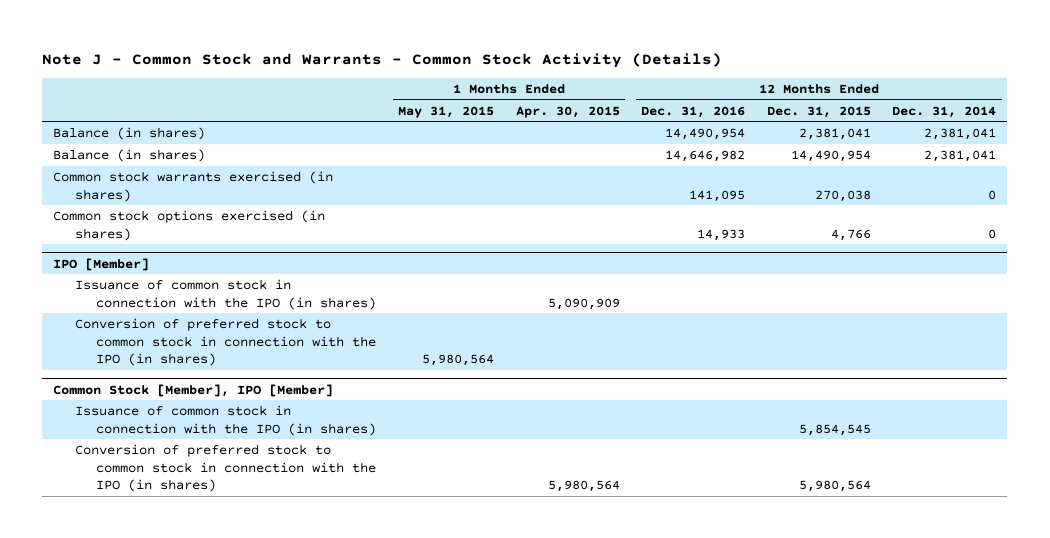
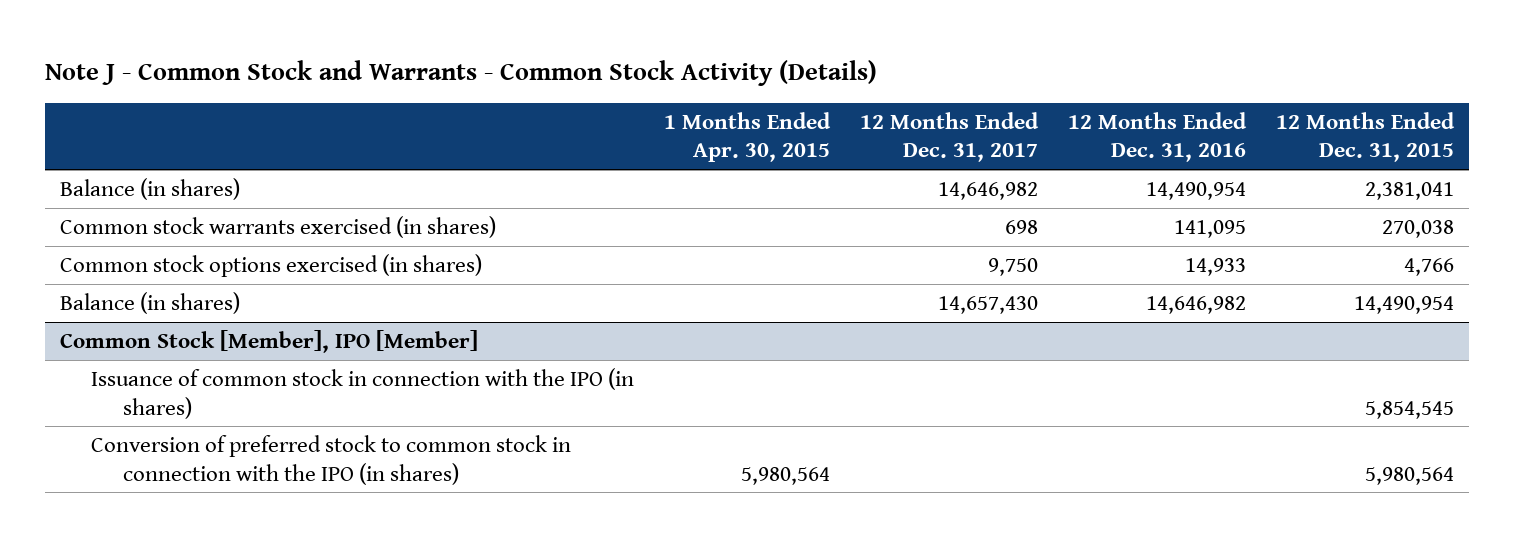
[398,105,495,118] May 31, 2015 -> none
[892,105,997,118] Dec. 31, 2014 -> none
none -> [860,111,1040,163] 12 Months Ended Dec. 31, 2017
[53,257,150,271] IPO [Member] -> none
[74,278,377,310] Issuance of common stock in connection with the IPO (in shares) -> none
[74,317,377,367] Conversion of preferred stock to common stock in connection with the IPO (in shares) -> none
[53,148,206,162] Balance (in shares) -> [59,291,240,314] Balance (in shares)

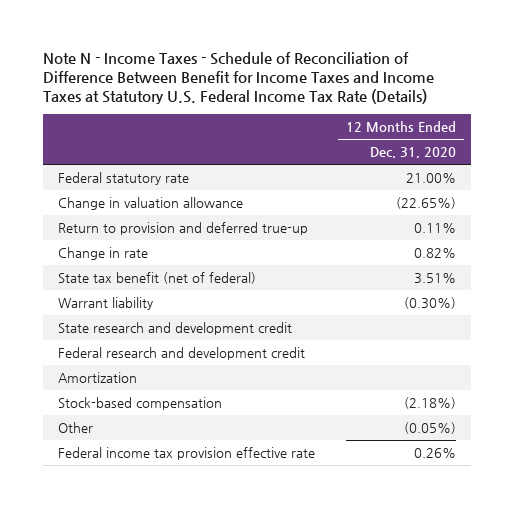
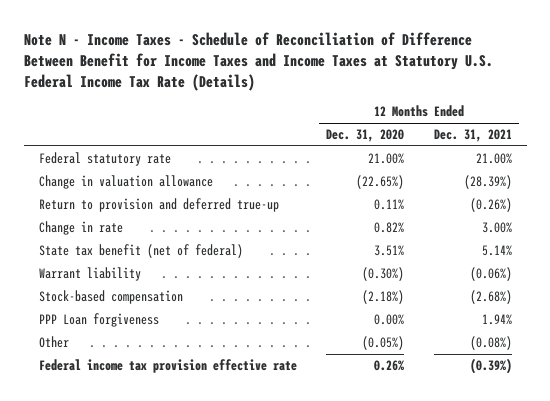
none -> [433,129,512,143] Dec. 31, 2021
[58,321,293,335] State research and development credit -> none
[58,346,306,360] Federal research and development credit -> none
[58,371,138,383] Amortization -> none
none -> [38,313,159,328] PPP Loan forgiveness

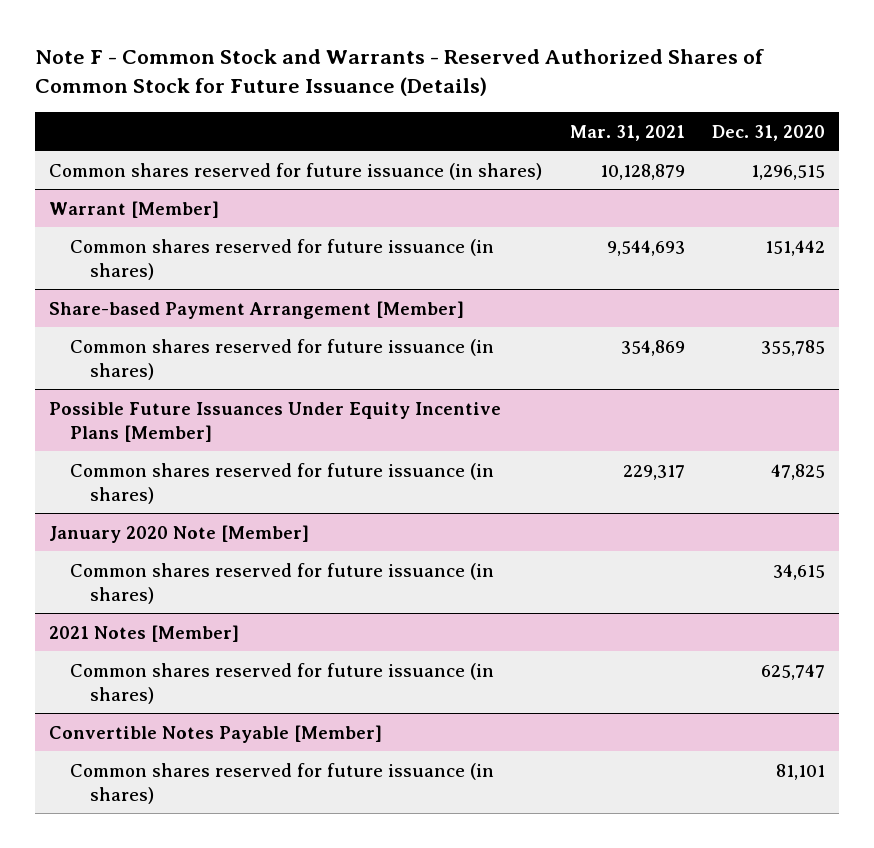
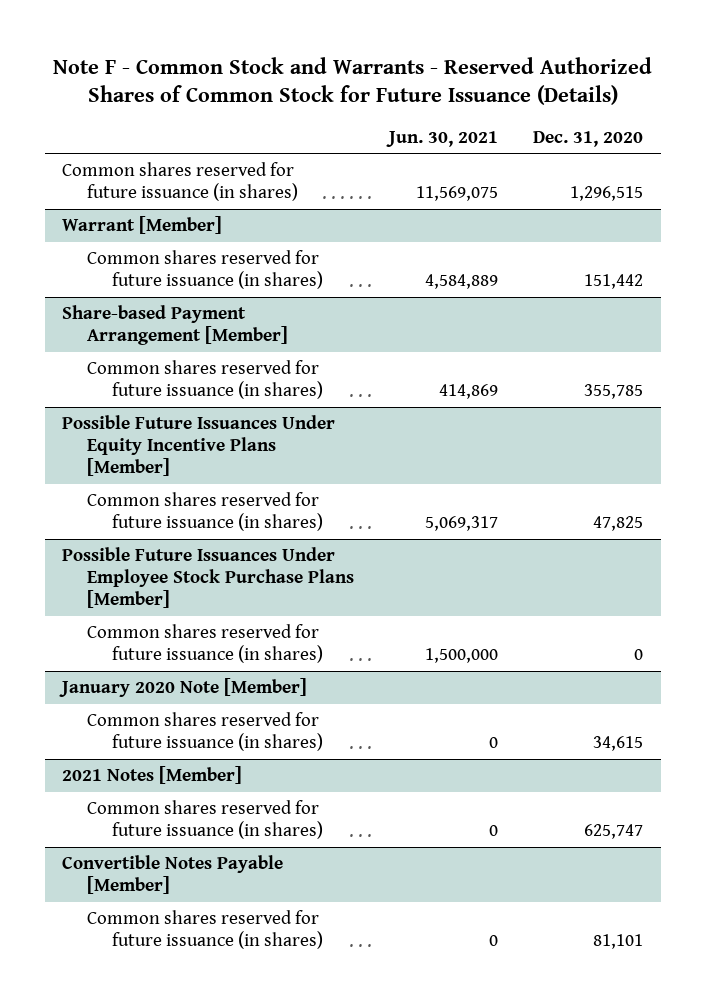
[569,124,685,141] Mar. 31, 2021 -> none
none -> [386,130,499,147] Jun. 30, 2021
none -> [62,547,355,609] Possible Future Issuances Under Employee Stock Purchase Plans [Member]
none -> [87,624,323,664] Common shares reserved for future issuance (in shares)

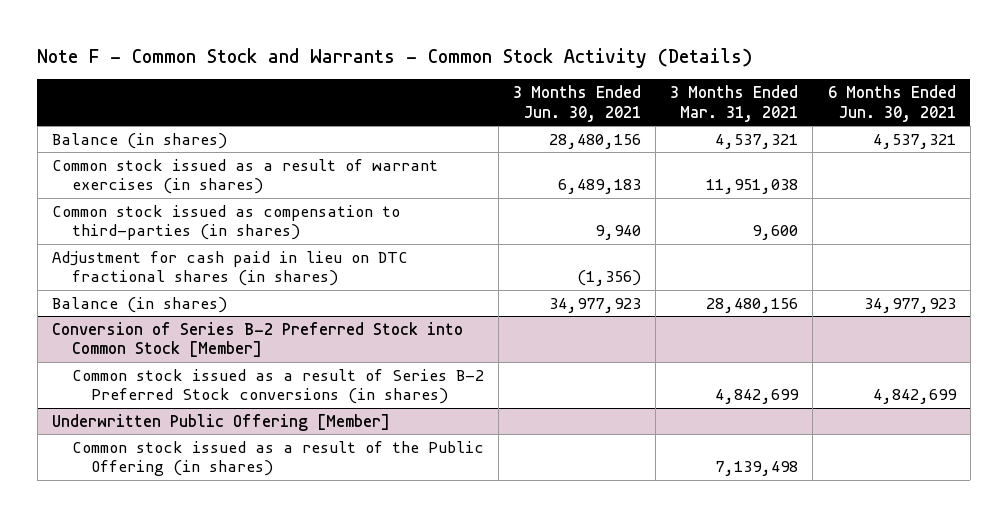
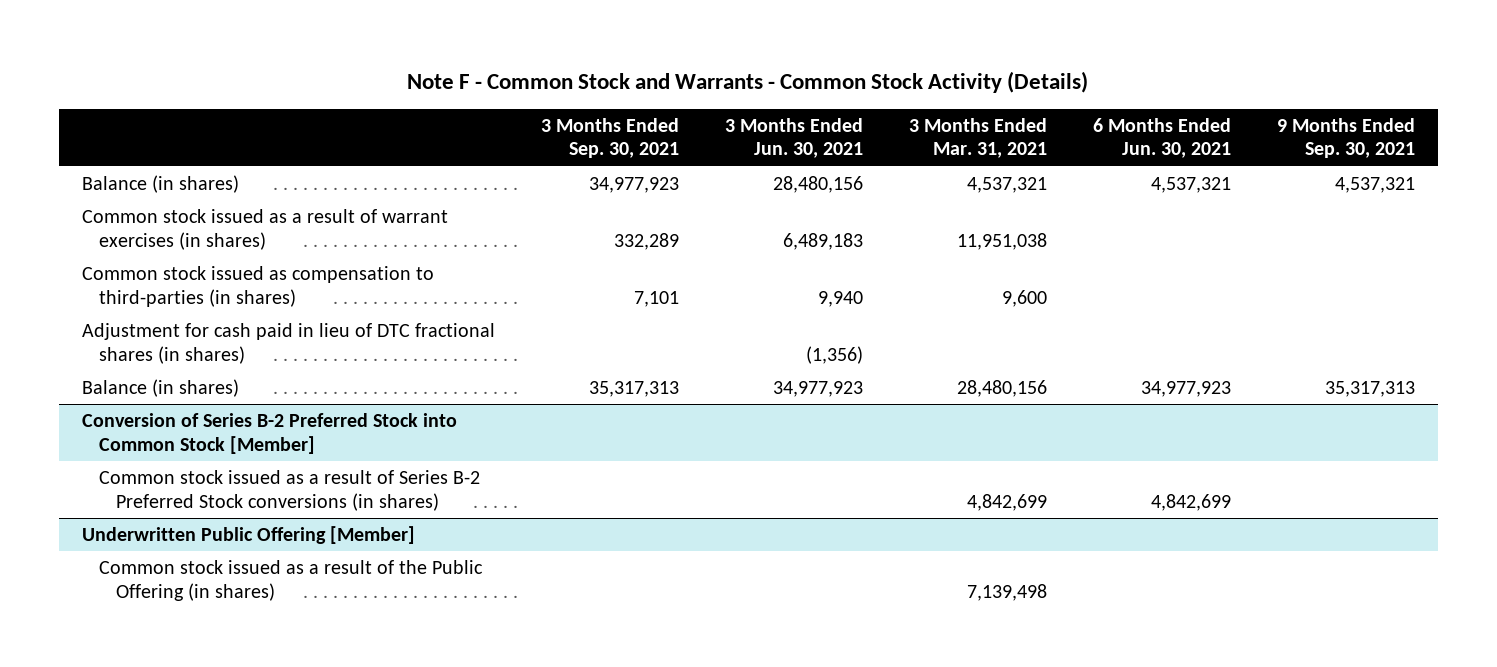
none -> [541,117,680,159] 3 Months Ended Sep. 30, 2021
none -> [1276,117,1415,159] 9 Months Ended Sep. 30, 2021
[51,250,408,287] Adjustment for cash paid in lieu on DTC fractional shares (in shares) -> [82,323,496,364] Adjustment for cash paid in lieu of DTC fractional shares (in shares)

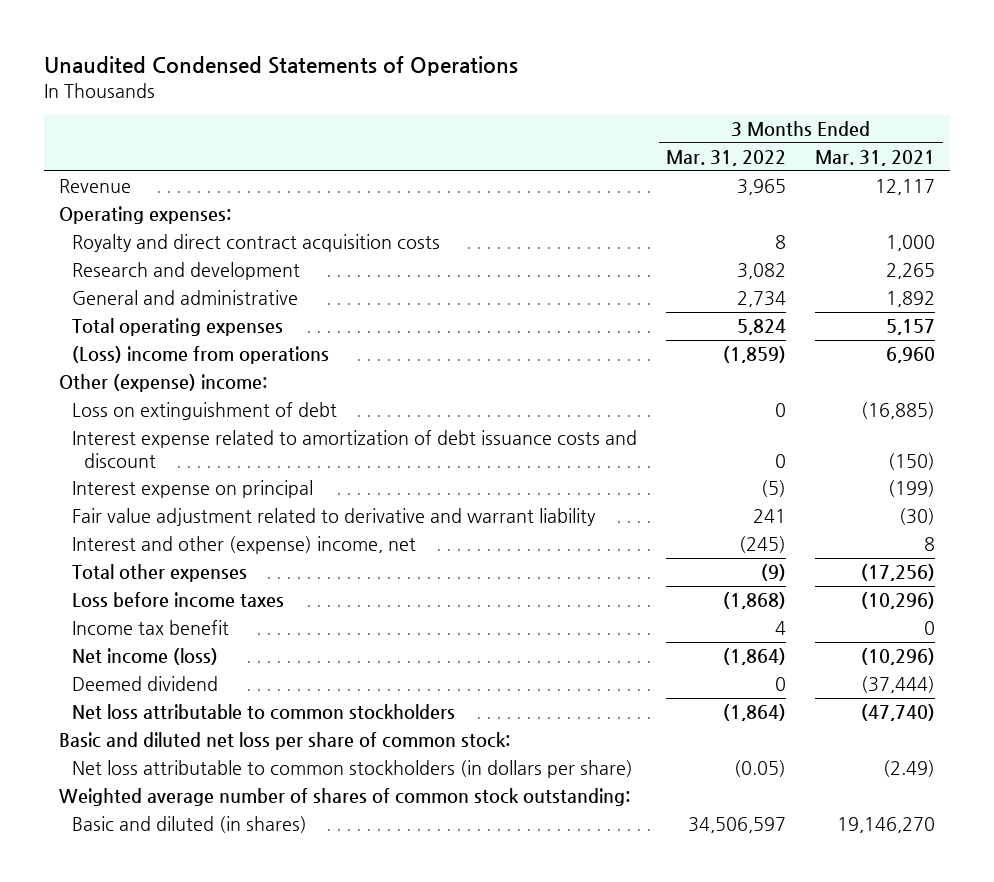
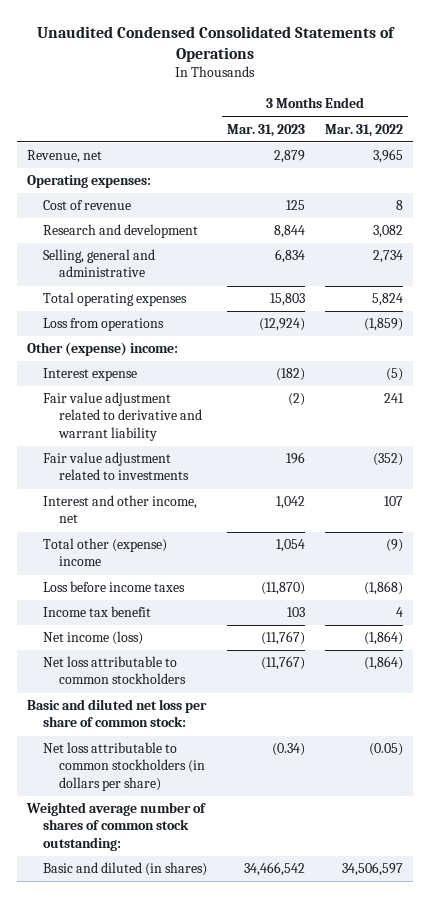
[43,56,518,77] Unaudited Condensed Statements of Operations -> [36,25,395,62] Unaudited Condensed Consolidated Statements of Operations
[815,150,936,167] Mar. 31, 2021 -> none
none -> [226,123,305,137] Mar. 31, 2023
[58,179,131,194] Revenue -> [26,150,102,164] Revenue, net
[71,234,440,253] Royalty and direct contract acquisition costs -> none
none -> [42,200,131,211] Cost of revenue
[71,290,298,306] General and administrative -> [42,249,155,278] Selling, general and administrative
[71,346,329,365] (Loss) income from operations -> [42,318,164,332] Loss from operations
[71,402,337,421] Loss on extinguishment of debt -> none
[71,430,637,468] Interest expense related to amortization of debt issuance costs and discount -> none
[71,480,313,499] Interest expense on principal -> [42,368,137,382] Interest expense
none -> [42,452,190,481] Fair value adjustment related to investments
[71,536,416,555] Interest and other (expense) income, net -> [42,495,197,524] Interest and other income, net
[738,536,786,554] (245) -> [383,496,403,507] 107
[71,564,247,583] Total other expenses -> [42,538,167,567] Total other (expense) income
[71,676,218,692] Deemed dividend -> none

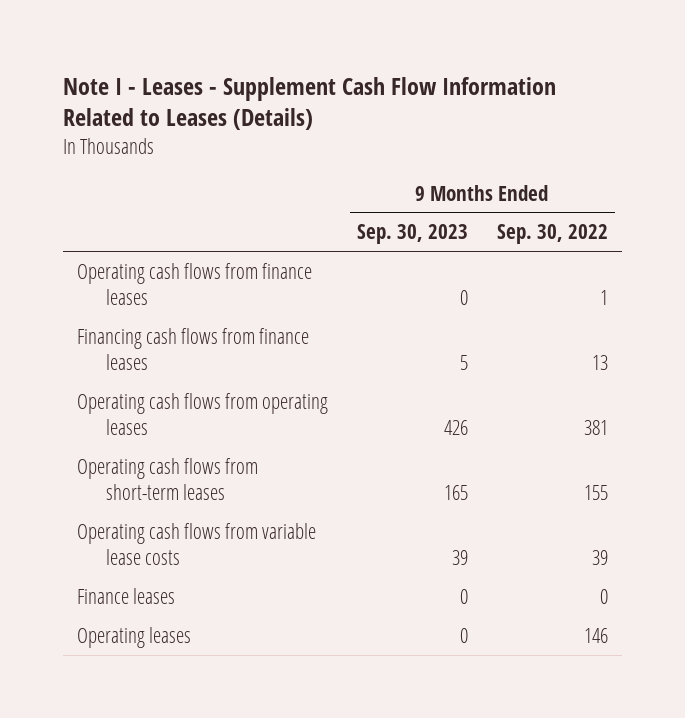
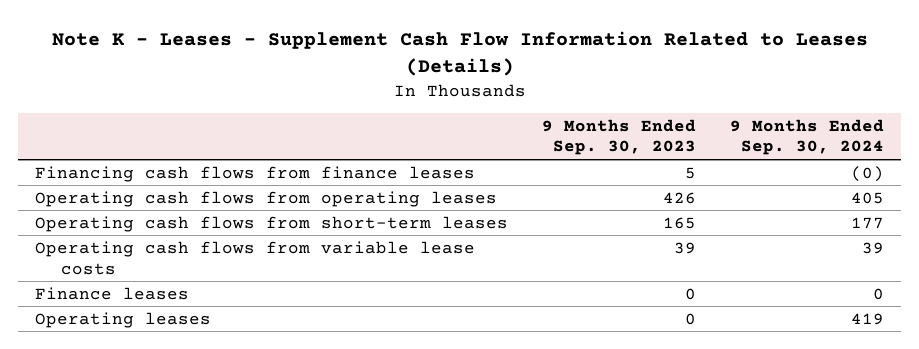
[63,76,557,131] Note I - Leases - Supplement Cash Flow Information Related to Leases (Details) -> [51,31,868,77] Note K - Leases - Supplement Cash Flow Information Related to Leases (Details)
[496,224,608,245] Sep. 30, 2022 -> none
none -> [730,118,885,156] 9 Months Ended Sep. 30, 2024
[77,262,313,305] Operating cash flows from finance leases -> none

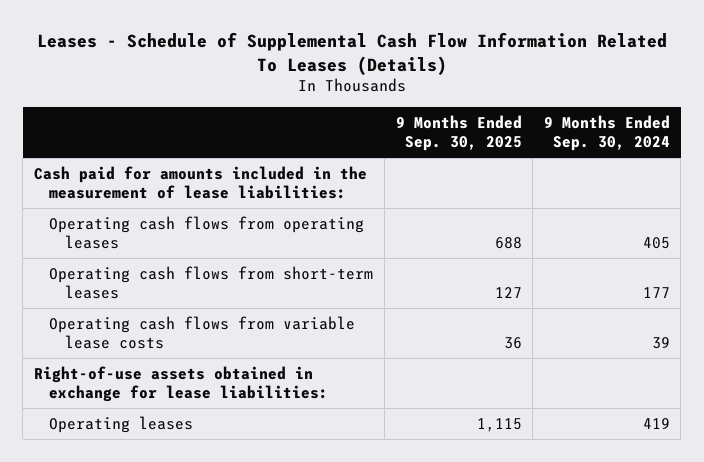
[51,31,868,77] Note K - Leases - Supplement Cash Flow Information Related to Leases (Details) -> [36,31,667,75] Leases - Schedule of Supplemental Cash Flow Information Related To Leases (Details)
[542,118,697,156] 9 Months Ended Sep. 30, 2023 -> none
none -> [395,114,522,152] 9 Months Ended Sep. 30, 2025
[35,165,476,182] Financing cash flows from finance leases -> none
none -> [33,165,367,200] Cash paid for amounts included in the measurement of lease liabilities:
[35,286,190,300] Finance leases -> none
none -> [33,365,329,403] Right-of-use assets obtained in exchange for lease liabilities:

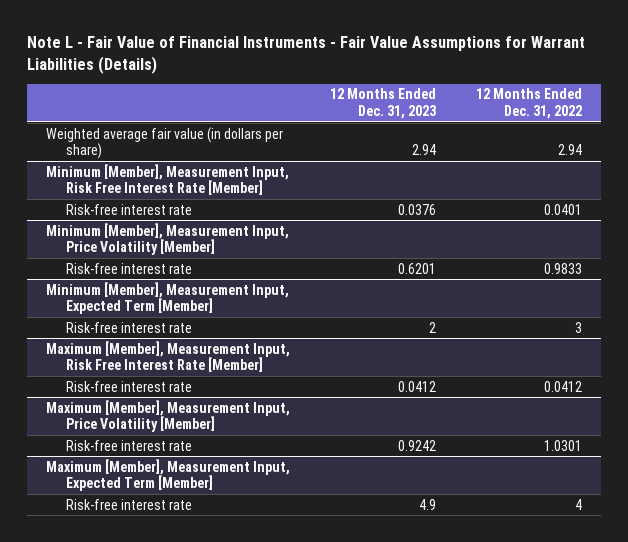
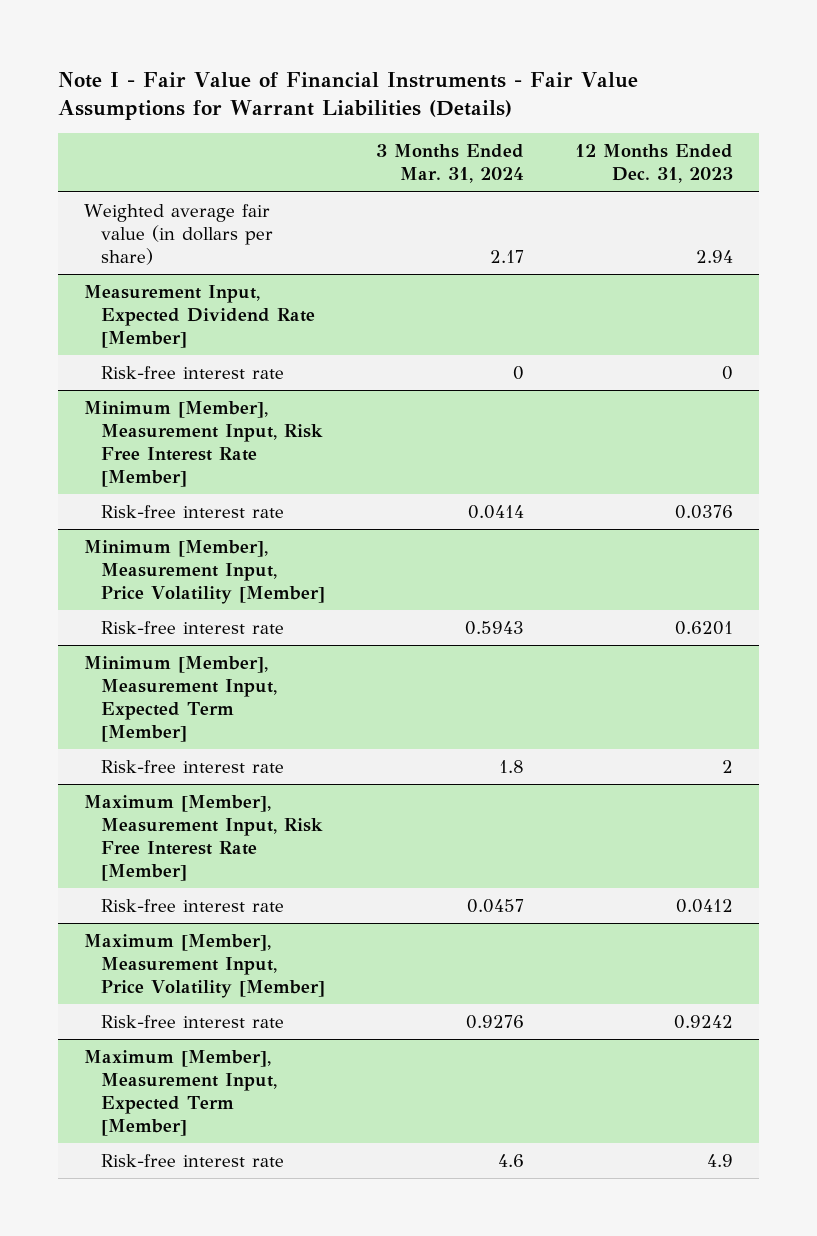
[26,36,585,74] Note L - Fair Value of Financial Instruments - Fair Value Assumptions for Warrant Liabilities (Details) -> [58,71,639,120] Note I - Fair Value of Financial Instruments - Fair Value Assumptions for Warrant Liabilities (Details)
[475,88,582,120] 12 Months Ended Dec. 31, 2022 -> none
none -> [376,144,525,184] 3 Months Ended Mar. 31, 2024
none -> [83,284,316,349] Measurement Input, Expected Dividend Rate [Member]
none -> [101,365,285,379] Risk-free interest rate

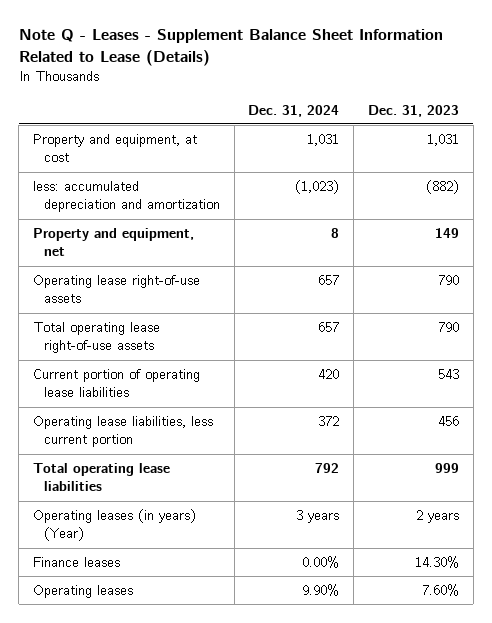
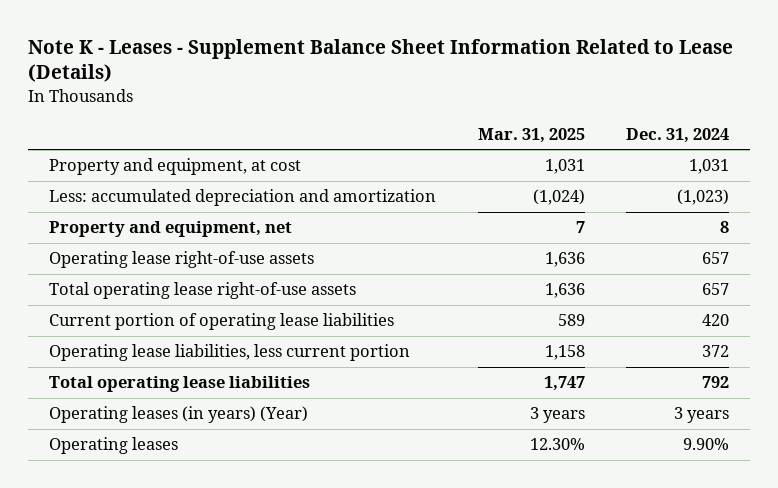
[18,29,443,67] Note Q - Leases - Supplement Balance Sheet Information Related to Lease (Details) -> [27,38,733,83] Note K - Leases - Supplement Balance Sheet Information Related to Lease (Details)
[368,104,460,117] Dec. 31, 2023 -> none
none -> [477,127,585,143] Mar. 31, 2025
[32,181,220,213] less: accumulated depreciation and amortization -> [48,189,436,207] Less: accumulated depreciation and amortization
[32,557,120,568] Finance leases -> none

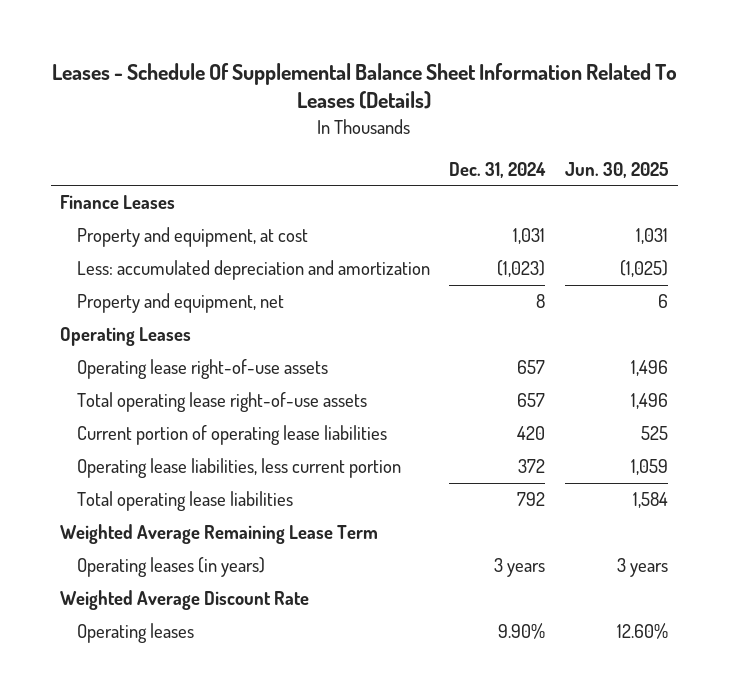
[27,38,733,83] Note K - Leases - Supplement Balance Sheet Information Related to Lease (Details) -> [52,62,678,110] Leases - Schedule Of Supplemental Balance Sheet Information Related To Leases (Details)
[477,127,585,143] Mar. 31, 2025 -> none
none -> [565,161,669,178] Jun. 30, 2025
none -> [60,195,176,210] Finance Leases
none -> [60,327,192,347] Operating Leases
none -> [60,524,379,545] Weighted Average Remaining Lease Term
[48,406,308,424] Operating leases (in years) (Year) -> [76,557,265,578] Operating leases (in years)
none -> [60,590,310,611] Weighted Average Discount Rate

